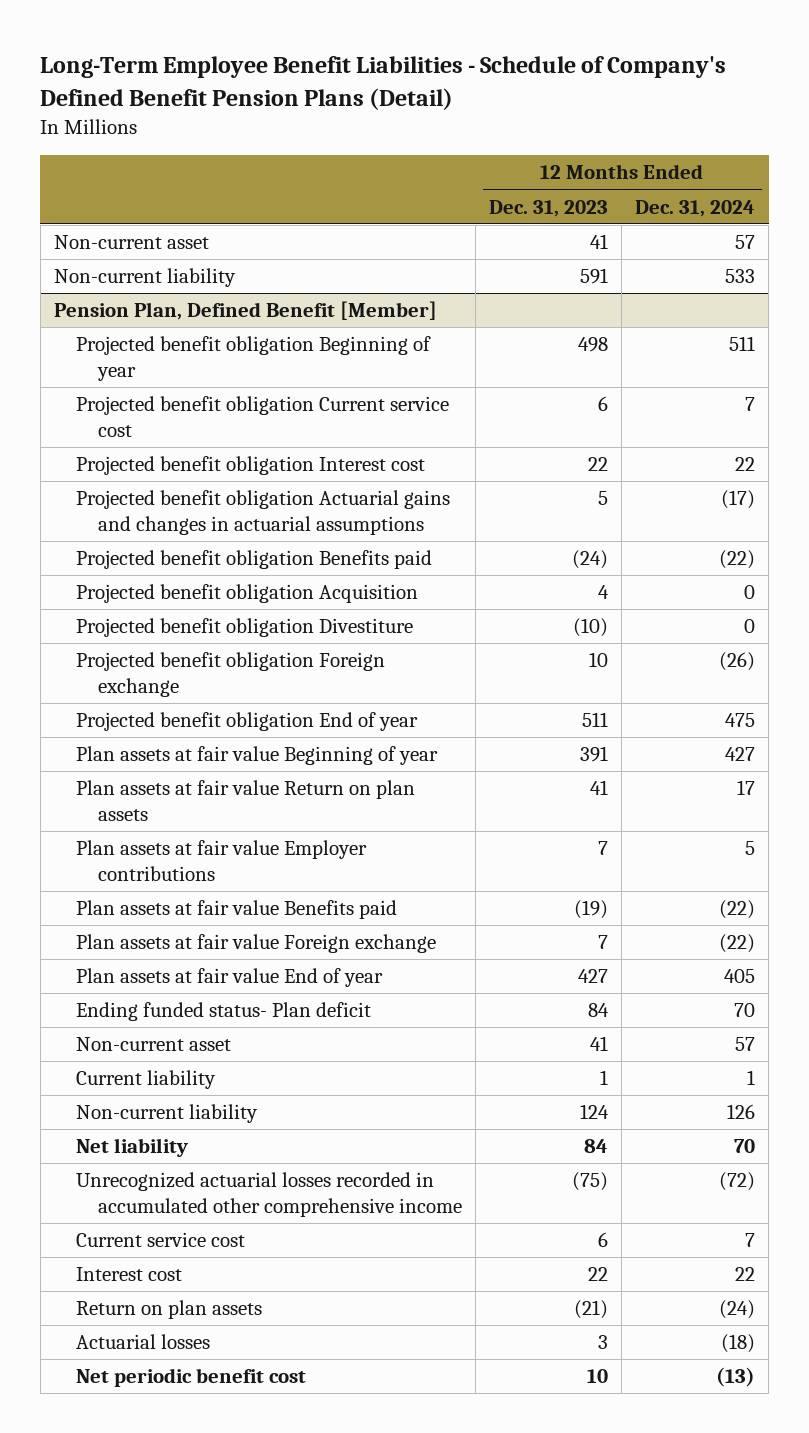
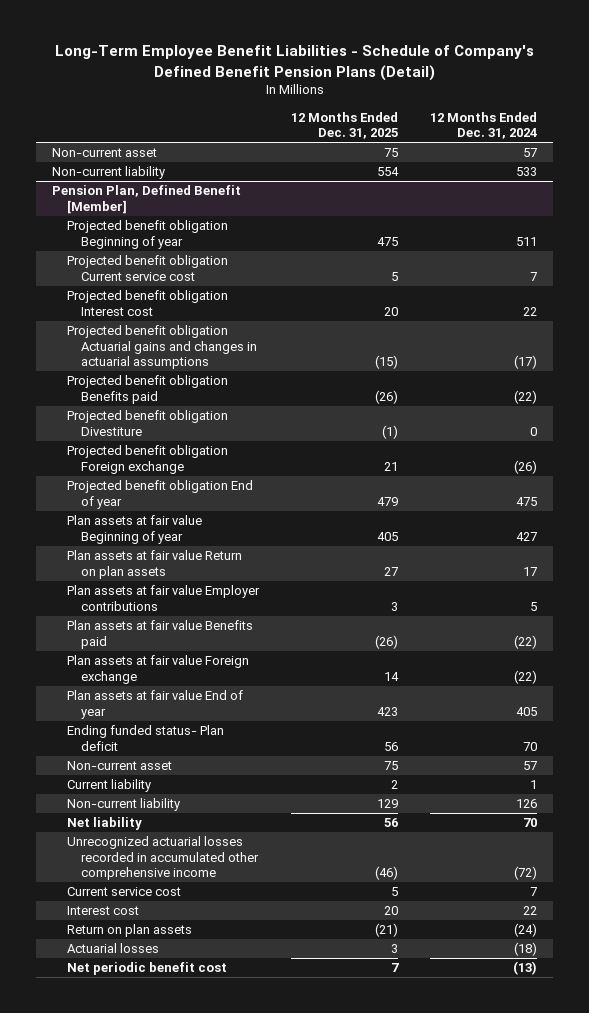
[489,199,609,217] Dec. 31, 2023 -> none
none -> [290,111,398,140] 12 Months Ended Dec. 31, 2025
[76,584,419,604] Projected benefit obligation Acquisition -> none

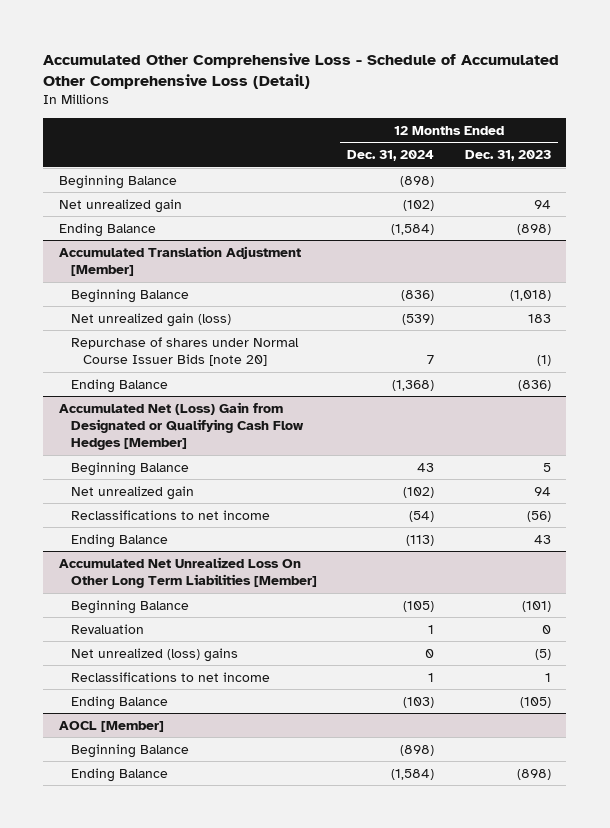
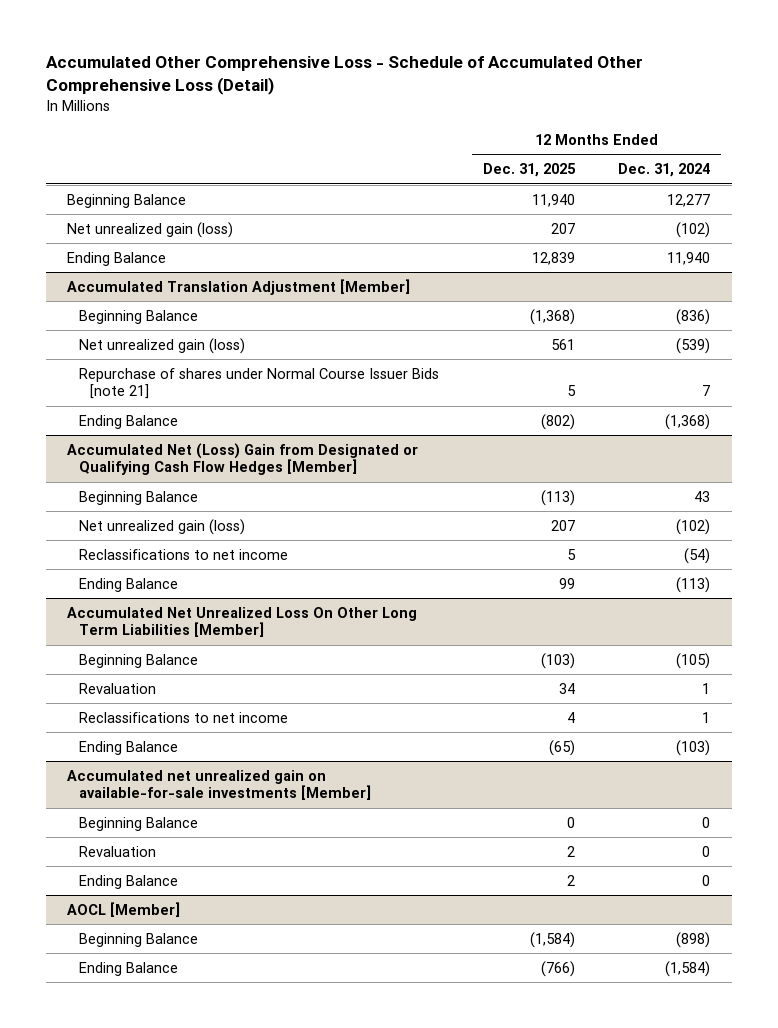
[464,150,551,162] Dec. 31, 2023 -> none
none -> [482,163,576,178] Dec. 31, 2025
[400,175,435,187] (898) -> [667,193,711,207] 12,277
[58,198,182,213] Net unrealized gain -> [67,221,234,238] Net unrealized gain (loss)
[391,223,435,235] (1,584) -> [667,251,711,265] 11,940
[70,336,299,367] Repurchase of shares under Normal Course Issuer Bids [note 20] -> [78,367,439,400] Repurchase of shares under Normal Course Issuer Bids [note 21]
[70,485,194,500] Net unrealized gain -> [78,518,245,535] Net unrealized gain (loss)
[70,647,238,662] Net unrealized (loss) gains -> none
none -> [67,769,371,801] Accumulated net unrealized gain on available-for-sale investments [Member]
none -> [78,816,198,831] Beginning Balance
none -> [78,845,156,857] Revaluation
none -> [78,874,178,889] Ending Balance

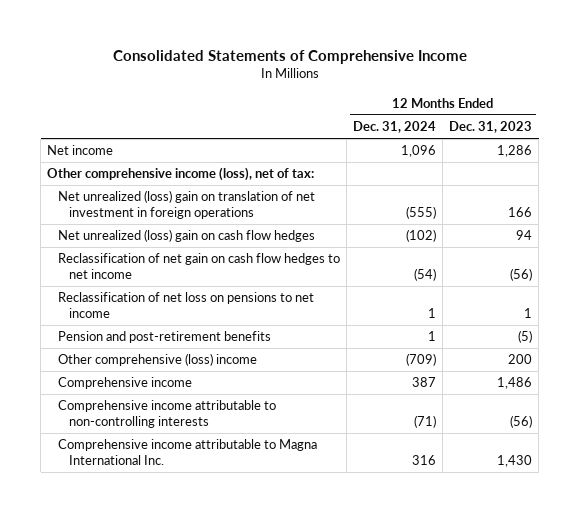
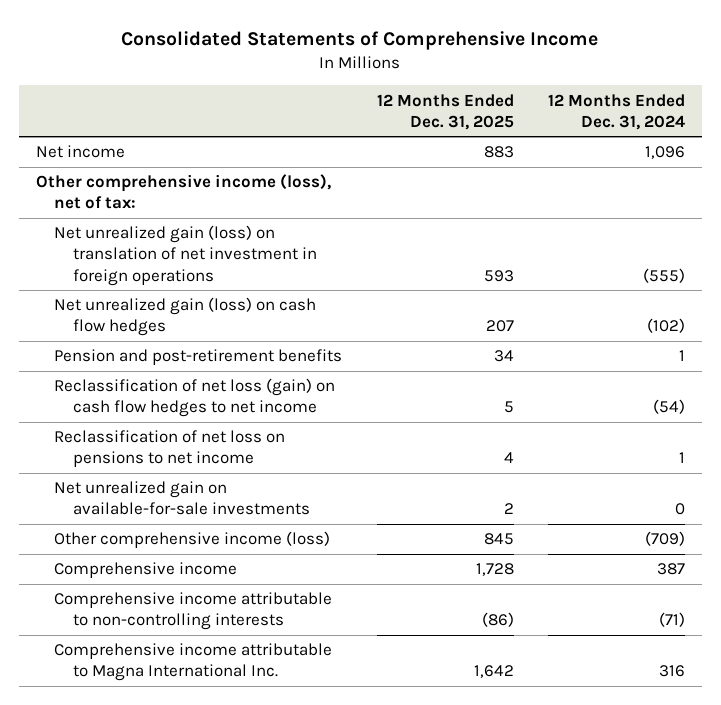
[449,121,533,134] Dec. 31, 2023 -> none
none -> [376,93,514,130] 12 Months Ended Dec. 31, 2025
[58,253,341,280] Reclassification of net gain on cash flow hedges to net income -> none
[58,190,316,220] Net unrealized (loss) gain on translation of net investment in foreign operations -> [54,225,317,286] Net unrealized gain (loss) on translation of net investment in foreign operations
[58,229,316,243] Net unrealized (loss) gain on cash flow hedges -> [54,297,317,337] Net unrealized gain (loss) on cash flow hedges
none -> [54,378,336,418] Reclassification of net loss (gain) on cash flow hedges to net income
[58,292,315,319] Reclassification of net loss on pensions to net income -> [54,430,286,468] Reclassification of net loss on pensions to net income
none -> [54,481,310,516] Net unrealized gain on available-for-sale investments
[58,353,258,367] Other comprehensive (loss) income -> [54,531,331,549] Other comprehensive income (loss)

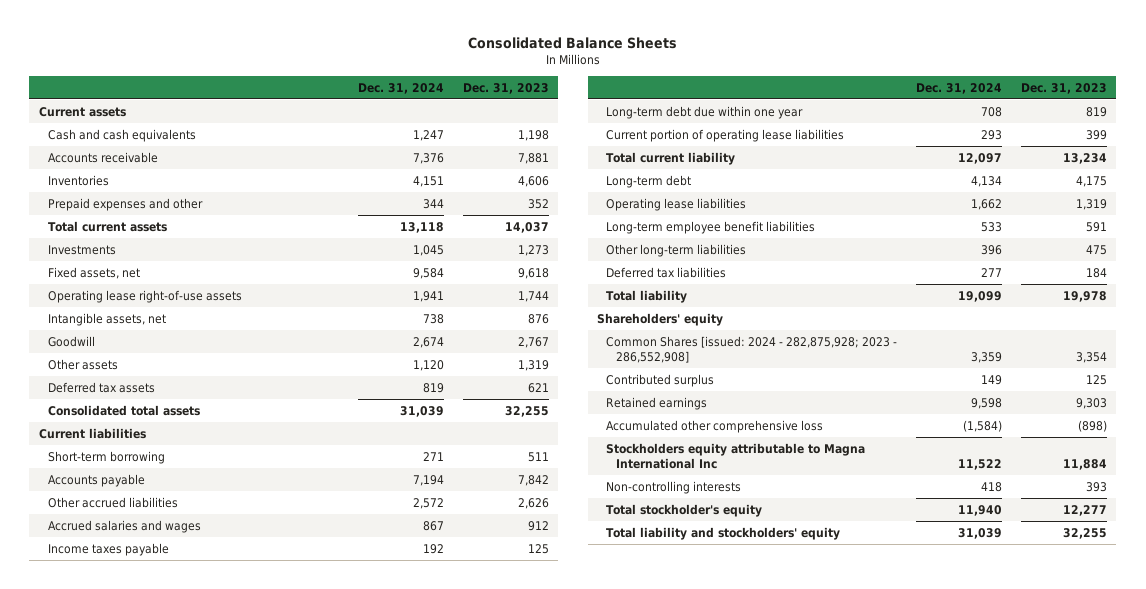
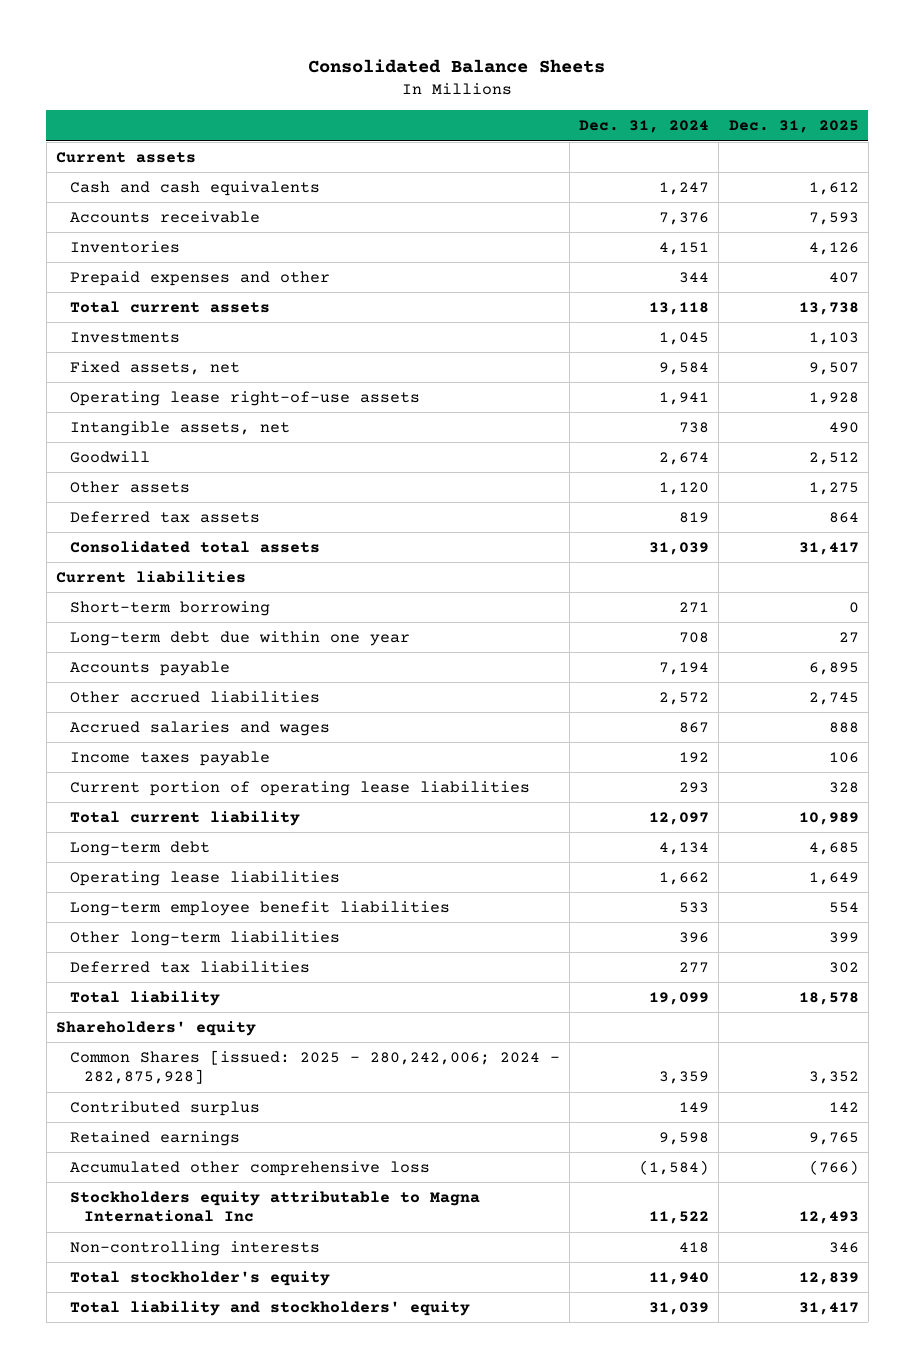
[462,82,549,94] Dec. 31, 2023 -> none
none -> [728,120,859,134] Dec. 31, 2025
[606,105,804,119] Long-term debt due within one year -> [70,630,411,646] Long-term debt due within one year
[606,335,898,364] Common Shares [issued: 2024 - 282,875,928; 2023 - 286,552,908] -> [70,1049,561,1085] Common Shares [issued: 2025 - 280,242,006; 2024 - 282,875,928]

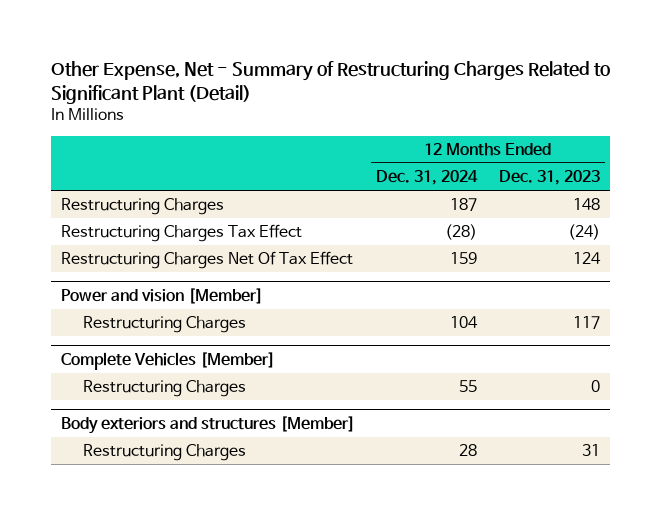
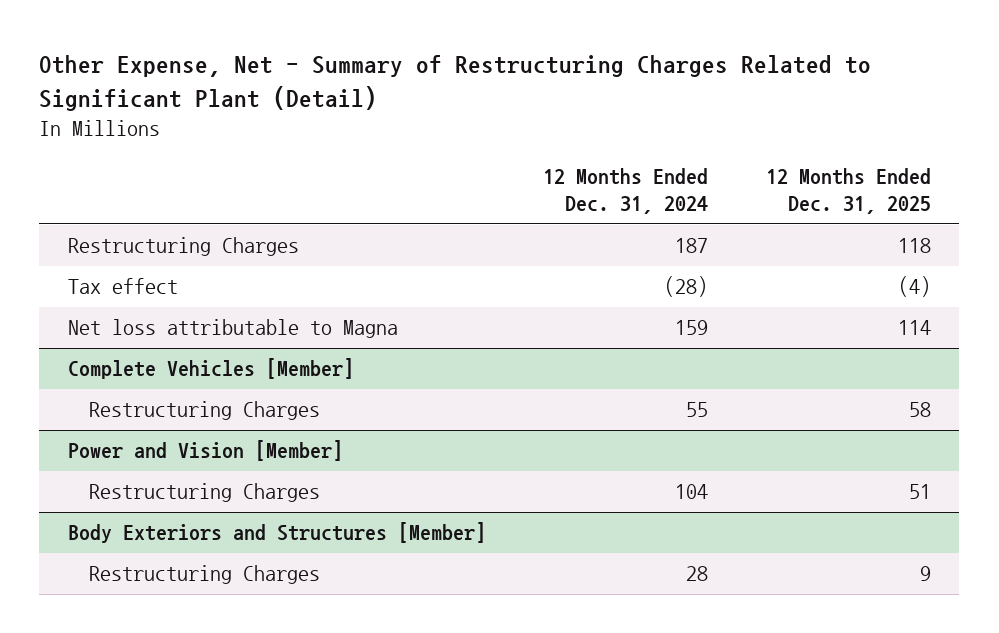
[498,170,600,186] Dec. 31, 2023 -> none
none -> [765,168,931,215] 12 Months Ended Dec. 31, 2025
[61,287,264,304] Power and vision [Member] -> none
[82,316,246,334] Restructuring Charges -> none
[61,224,303,243] Restructuring Charges Tax Effect -> [67,278,178,295] Tax effect
[61,251,354,270] Restructuring Charges Net Of Tax Effect -> [67,319,398,339] Net loss attributable to Magna
none -> [67,440,343,462] Power and Vision [Member]
none -> [89,483,321,503] Restructuring Charges
[61,415,356,434] Body exteriors and structures [Member] -> [67,522,486,544] Body Exteriors and Structures [Member]

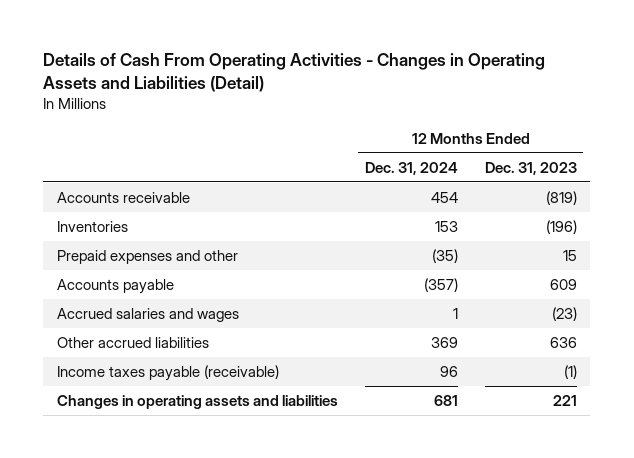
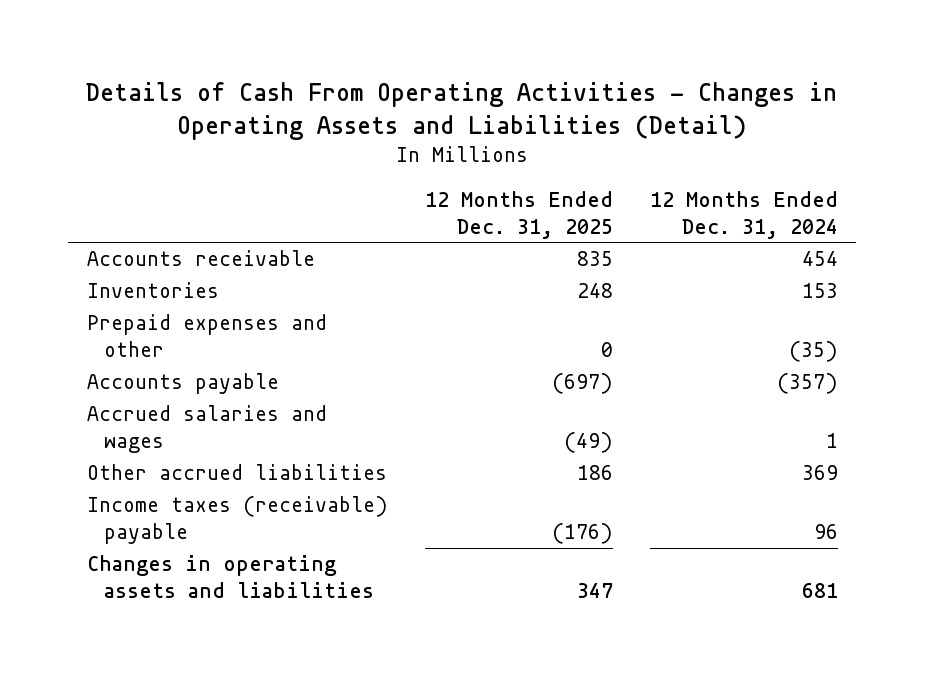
[484,161,577,175] Dec. 31, 2023 -> none
none -> [424,190,613,239] 12 Months Ended Dec. 31, 2025
[56,364,279,381] Income taxes payable (receivable) -> [86,496,388,545] Income taxes (receivable) payable

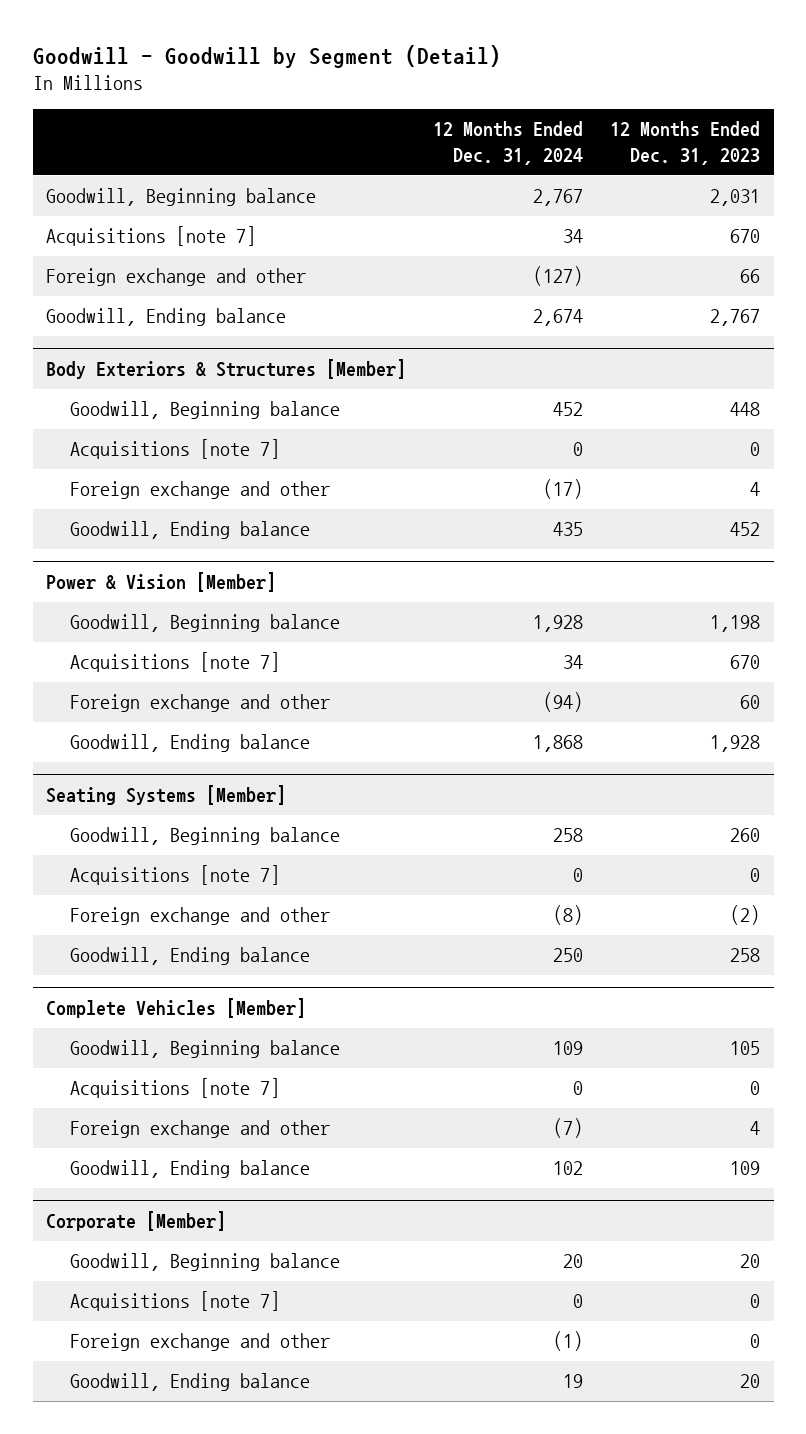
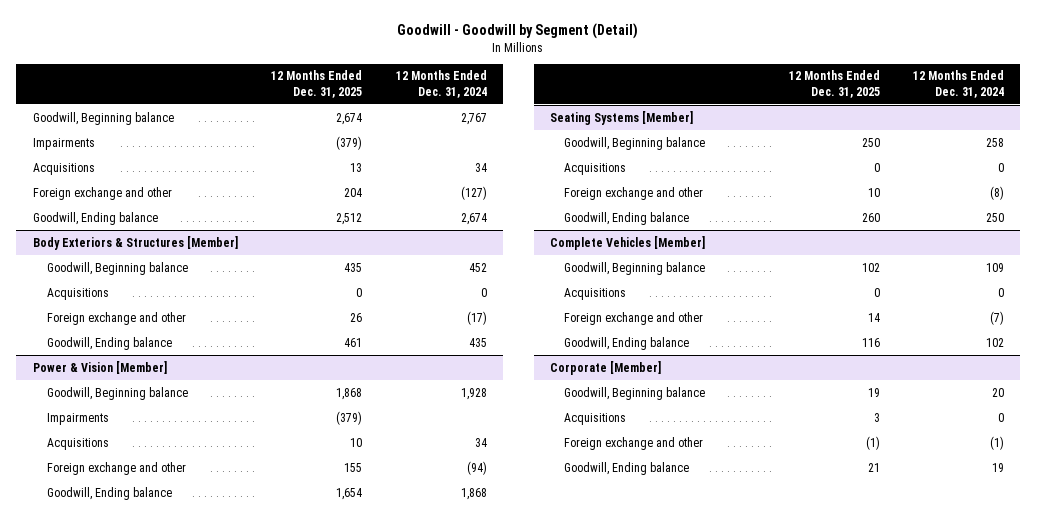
[610,121,761,165] 12 Months Ended Dec. 31, 2023 -> none
none -> [271,70,363,98] 12 Months Ended Dec. 31, 2025
none -> [33,137,96,150] Impairments
[46,226,257,247] Acquisitions [note 7] -> [33,162,96,175] Acquisitions
[69,439,280,460] Acquisitions [note 7] -> [46,287,109,300] Acquisitions
none -> [46,412,109,425] Impairments
[69,652,280,673] Acquisitions [note 7] -> [46,437,109,450] Acquisitions
[69,865,280,886] Acquisitions [note 7] -> [563,162,626,175] Acquisitions
[69,1078,280,1099] Acquisitions [note 7] -> [563,287,626,300] Acquisitions
[69,1291,280,1312] Acquisitions [note 7] -> [563,412,626,425] Acquisitions

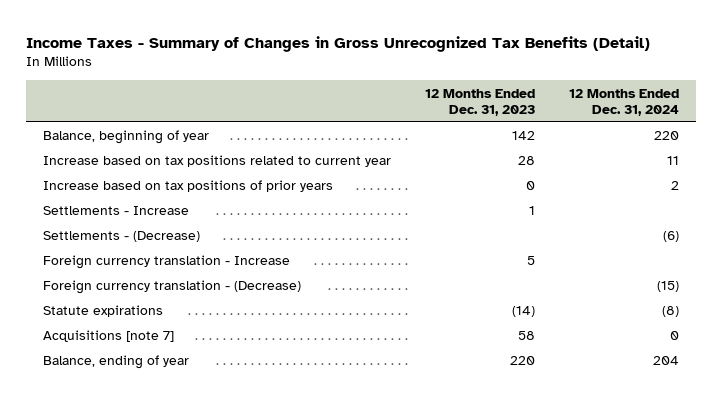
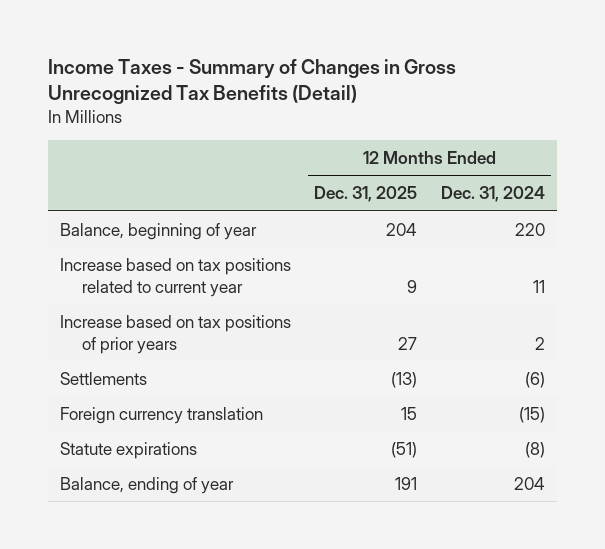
[425,88,536,116] 12 Months Ended Dec. 31, 2023 -> none
none -> [314,186,418,203] Dec. 31, 2025
[42,206,189,216] Settlements - Increase -> none
[42,255,290,270] Foreign currency translation - Increase -> none
[42,231,200,243] Settlements - (Decrease) -> [59,371,147,385] Settlements
[42,280,301,295] Foreign currency translation - (Decrease) -> [59,406,263,424] Foreign currency translation
[42,330,174,343] Acquisitions [note 7] -> none

